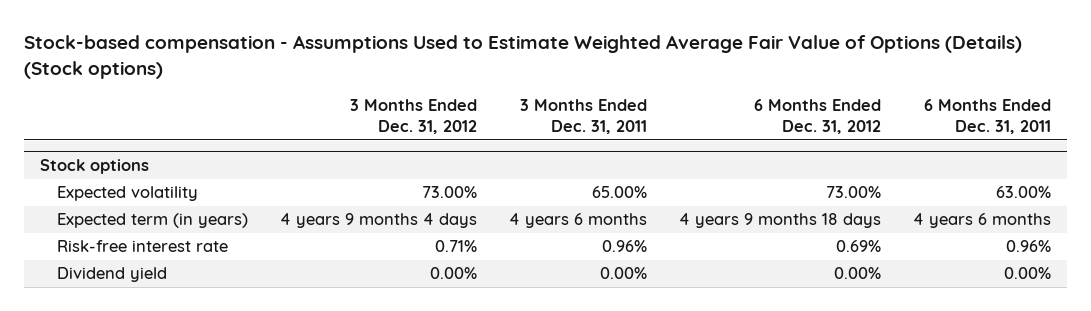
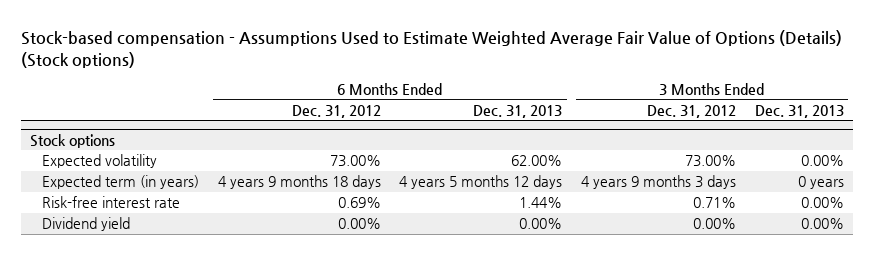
[519,98,647,135] 3 Months Ended Dec. 31, 2011 -> none
[923,98,1051,135] 6 Months Ended Dec. 31, 2011 -> none
none -> [473,104,563,118] Dec. 31, 2013
none -> [754,104,844,118] Dec. 31, 2013
[279,213,477,229] 4 years 9 months 4 days -> [581,175,737,190] 4 years 9 months 3 days

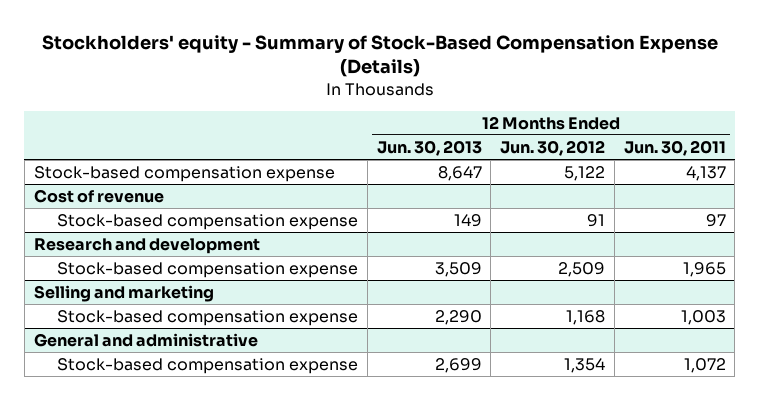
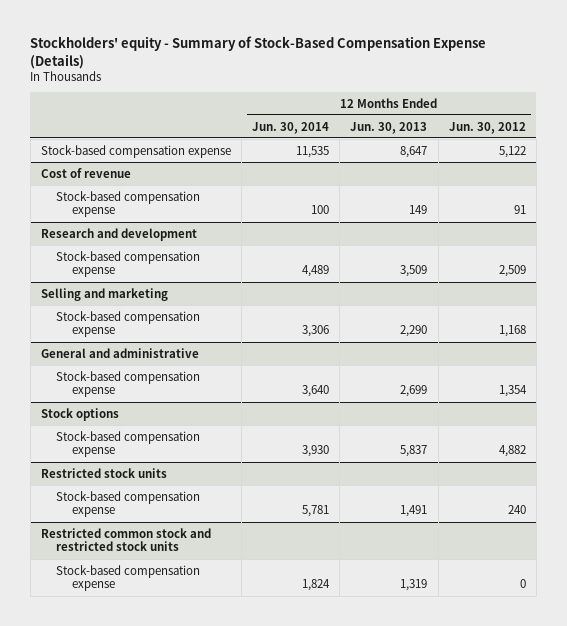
[623,139,726,156] Jun. 30, 2011 -> none
none -> [252,121,330,134] Jun. 30, 2014
none -> [40,407,119,421] Stock options
none -> [56,430,201,458] Stock-based compensation expense
none -> [40,467,167,478] Restricted stock units
none -> [56,490,201,518] Stock-based compensation expense
none -> [40,527,211,552] Restricted common stock and restricted stock units
none -> [56,564,201,592] Stock-based compensation expense

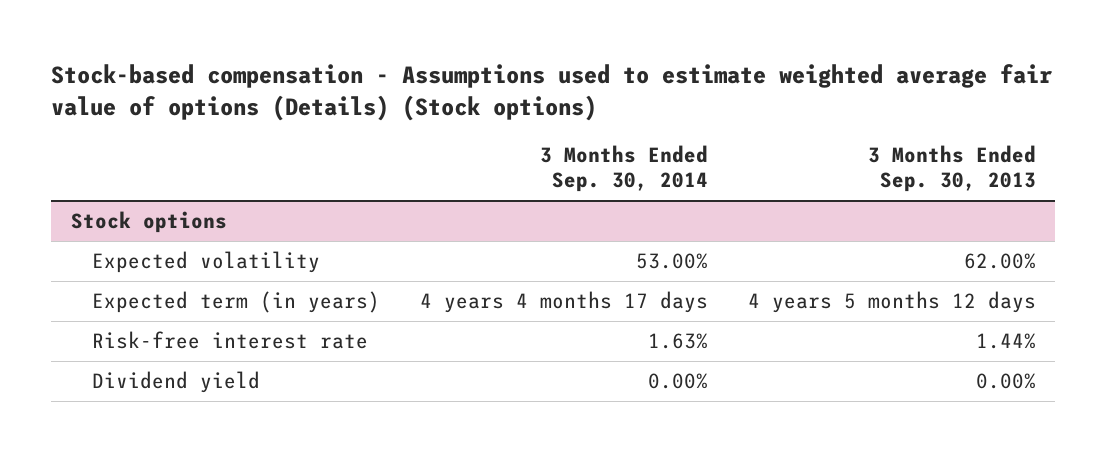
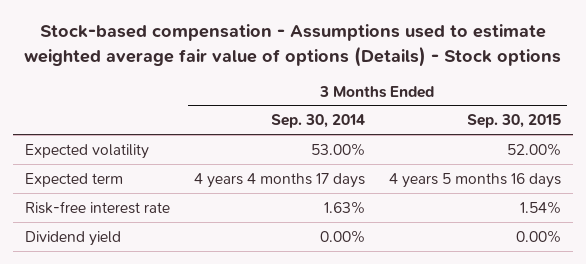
[50,63,1053,121] Stock-based compensation - Assumptions used to estimate weighted average fair value of options (Details) (Stock options) -> [23,24,561,67] Stock-based compensation - Assumptions used to estimate weighted average fair value of options (Details) - Stock options
[867,145,1036,193] 3 Months Ended Sep. 30, 2013 -> none
none -> [466,114,561,129] Sep. 30, 2015
[70,211,227,234] Stock options -> none
[92,291,381,314] Expected term (in years) -> [25,172,124,187] Expected term

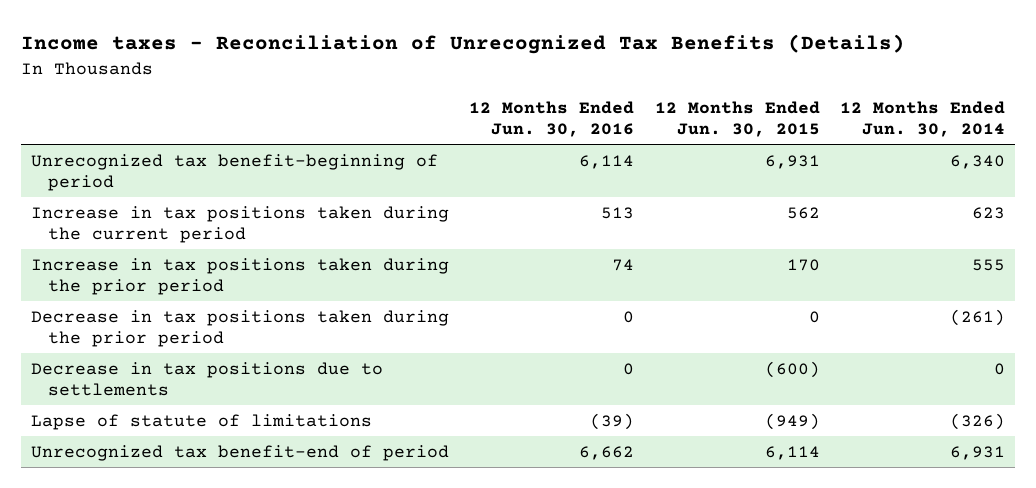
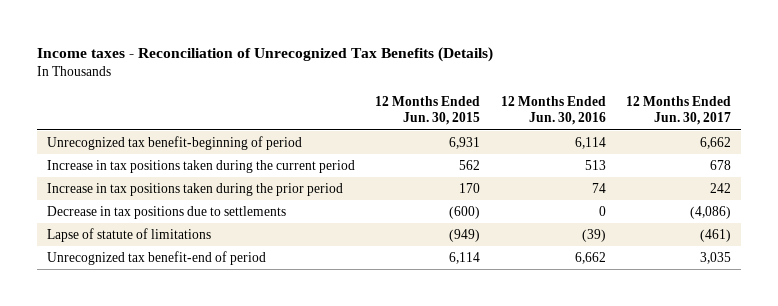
[839,100,1005,137] 12 Months Ended Jun. 30, 2014 -> none
none -> [626,95,732,126] 12 Months Ended Jun. 30, 2017
[31,309,450,347] Decrease in tax positions taken during the prior period -> none

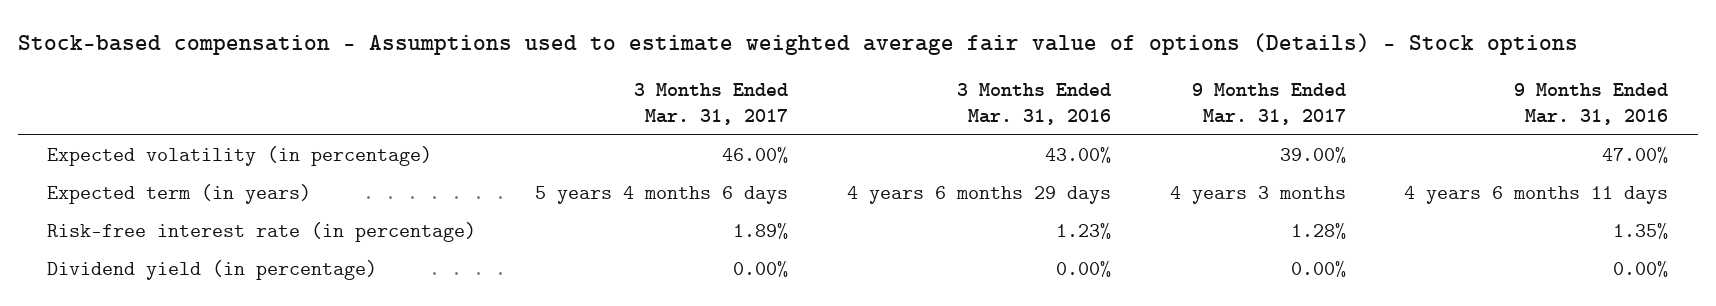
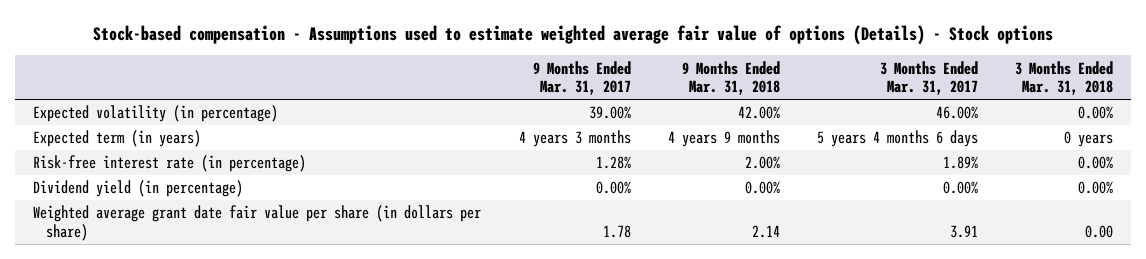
[956,82,1111,126] 3 Months Ended Mar. 31, 2016 -> none
[1514,82,1669,126] 9 Months Ended Mar. 31, 2016 -> none
none -> [681,60,780,96] 9 Months Ended Mar. 31, 2018
none -> [1014,60,1113,96] 3 Months Ended Mar. 31, 2018
none -> [33,205,482,241] Weighted average grant date fair value per share (in dollars per share)

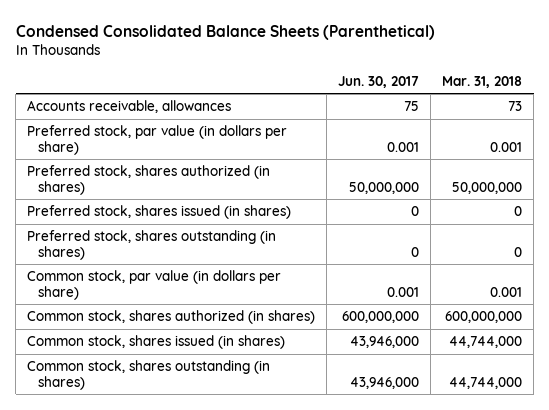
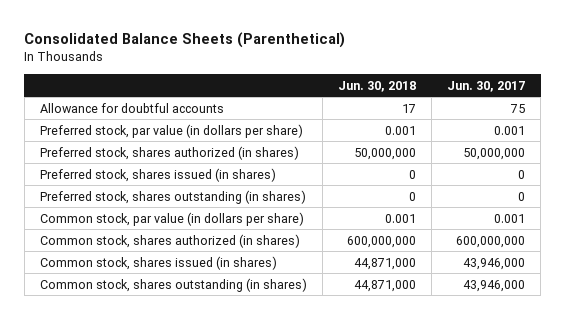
[15,24,435,40] Condensed Consolidated Balance Sheets (Parenthetical) -> [24,31,346,48] Consolidated Balance Sheets (Parenthetical)
[442,75,523,88] Mar. 31, 2018 -> none
none -> [337,80,416,92] Jun. 30, 2018
[27,100,232,114] Accounts receivable, allowances -> [39,102,224,113] Allowance for doubtful accounts

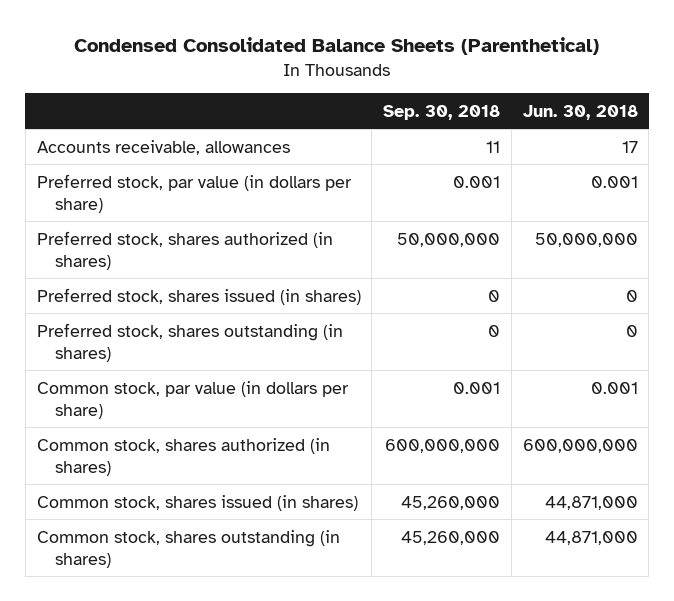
[24,31,346,48] Consolidated Balance Sheets (Parenthetical) -> [74,37,600,56] Condensed Consolidated Balance Sheets (Parenthetical)
[447,80,526,92] Jun. 30, 2017 -> none
none -> [383,104,501,120] Sep. 30, 2018
[39,102,224,113] Allowance for doubtful accounts -> [36,139,290,155] Accounts receivable, allowances

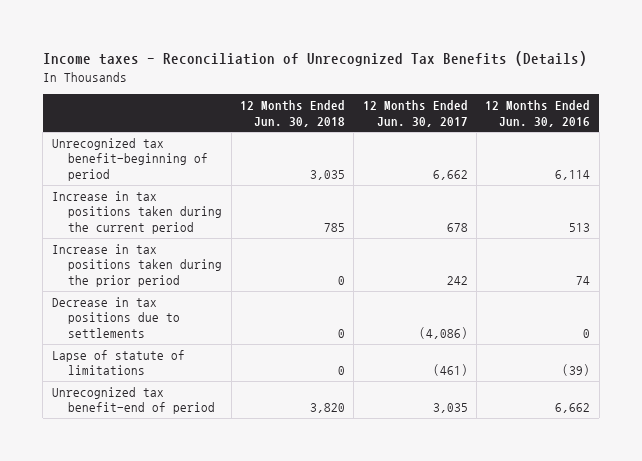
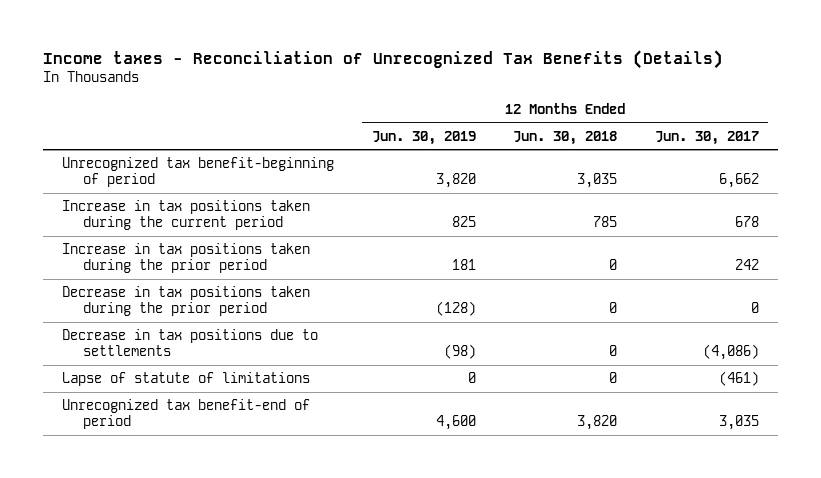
[485,100,591,127] 12 Months Ended Jun. 30, 2016 -> none
none -> [371,130,476,145] Jun. 30, 2019
none -> [62,286,311,317] Decrease in tax positions taken during the prior period

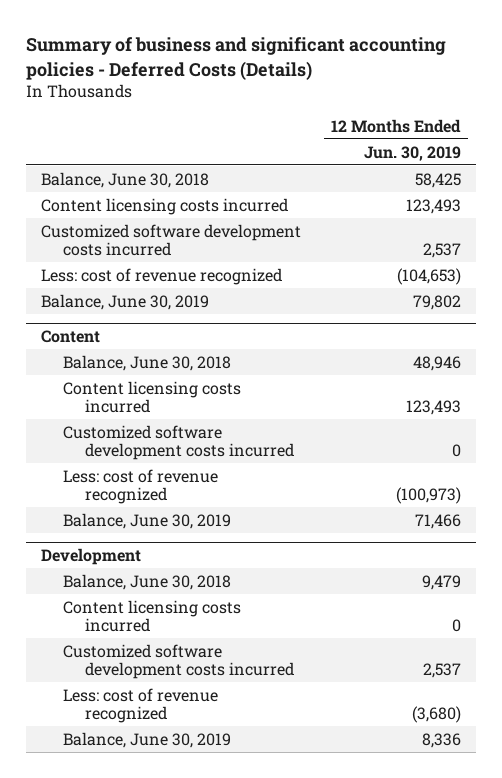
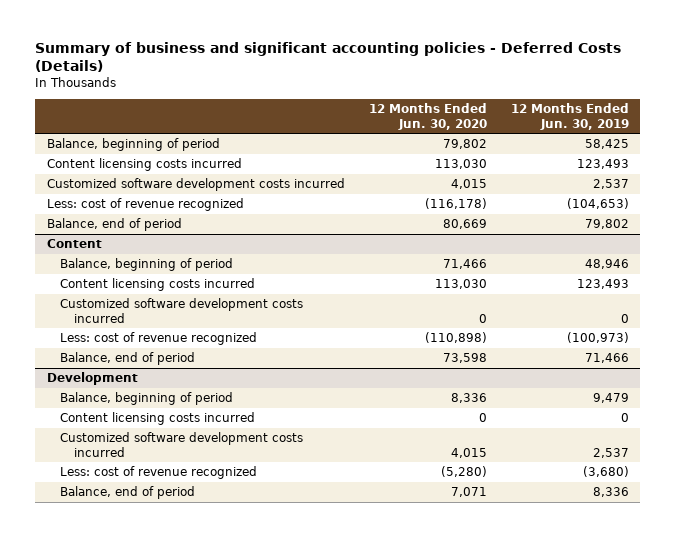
none -> [368,103,487,130] 12 Months Ended Jun. 30, 2020
[41,171,210,188] Balance, June 30, 2018 -> [46,138,220,152] Balance, beginning of period
[41,293,210,310] Balance, June 30, 2019 -> [46,218,182,232] Balance, end of period
[63,354,232,371] Balance, June 30, 2018 -> [60,258,234,272] Balance, beginning of period
[63,512,232,529] Balance, June 30, 2019 -> [60,352,196,366] Balance, end of period
[63,573,232,590] Balance, June 30, 2018 -> [60,392,234,406] Balance, beginning of period
[63,731,232,748] Balance, June 30, 2019 -> [60,486,196,500] Balance, end of period

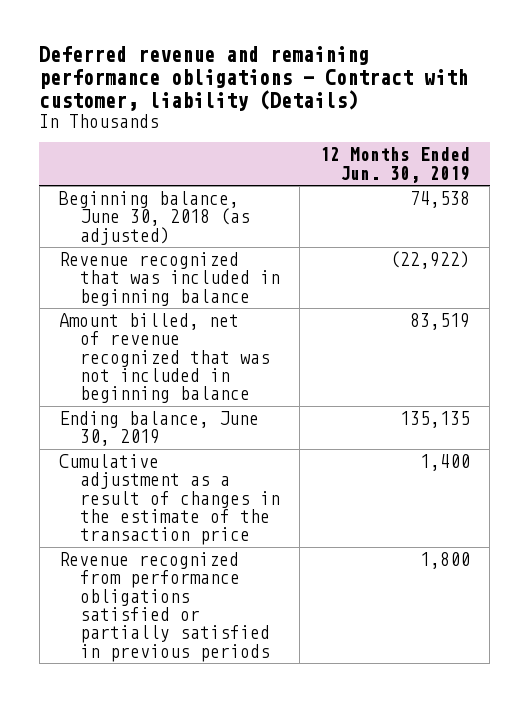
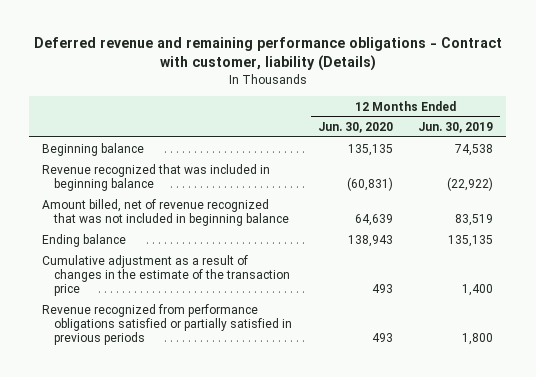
none -> [317,122,393,134] Jun. 30, 2020
[59,191,250,245] Beginning balance, June 30, 2018 (as adjusted) -> [42,142,145,156] Beginning balance
[59,411,260,447] Ending balance, June 30, 2019 -> [42,233,127,247] Ending balance

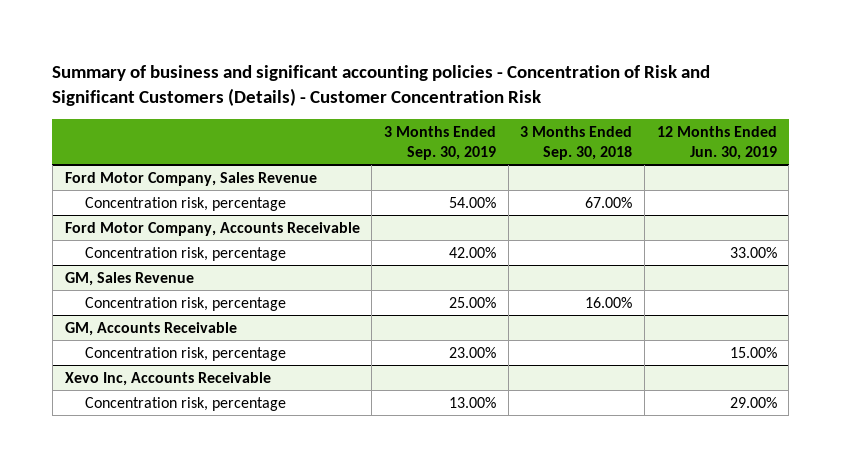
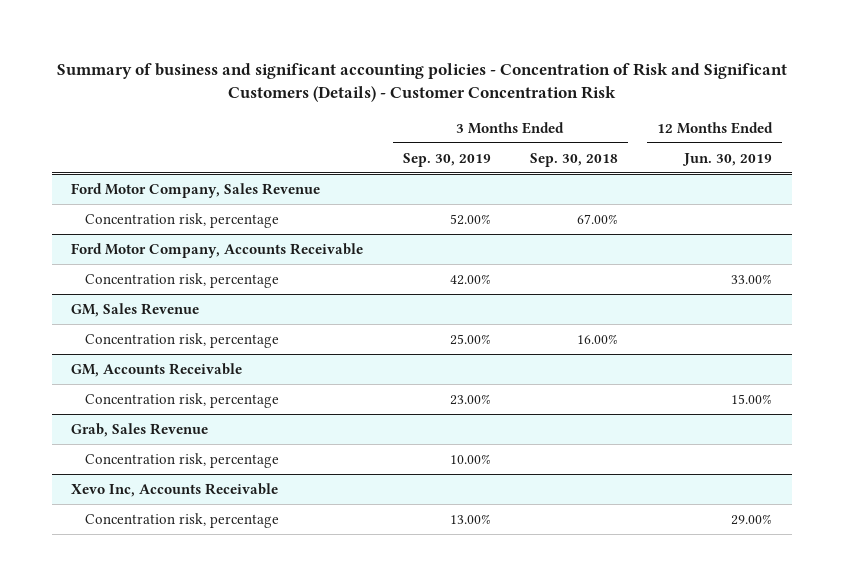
[448,196,496,208] 54.00% -> [449,213,491,225] 52.00%
none -> [71,422,209,437] Grab, Sales Revenue
none -> [84,452,279,468] Concentration risk, percentage

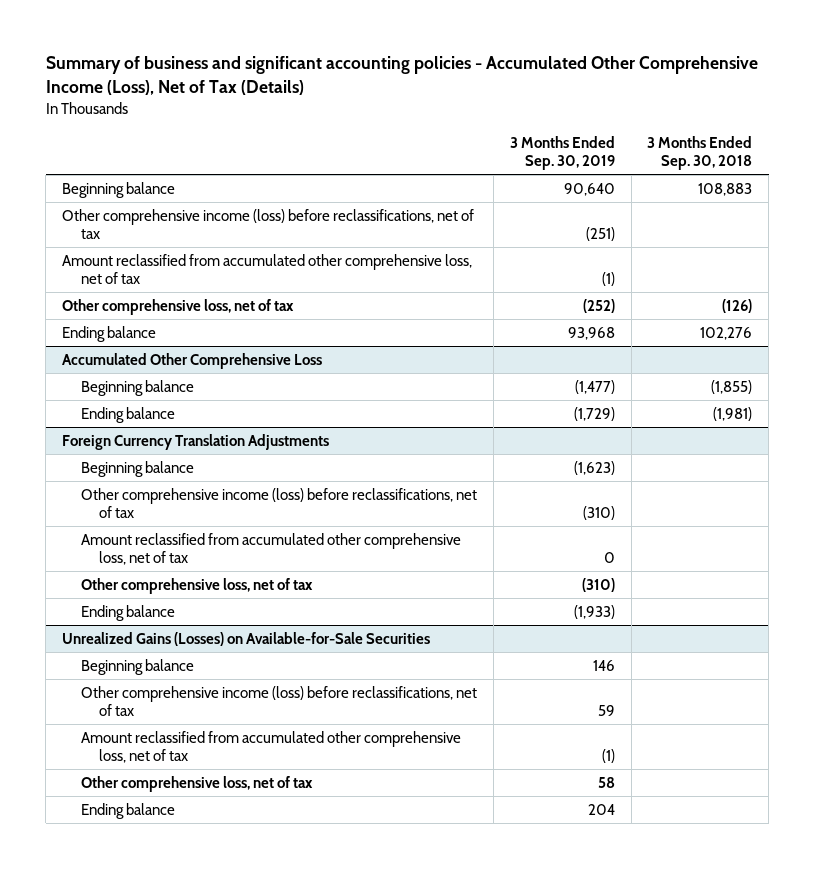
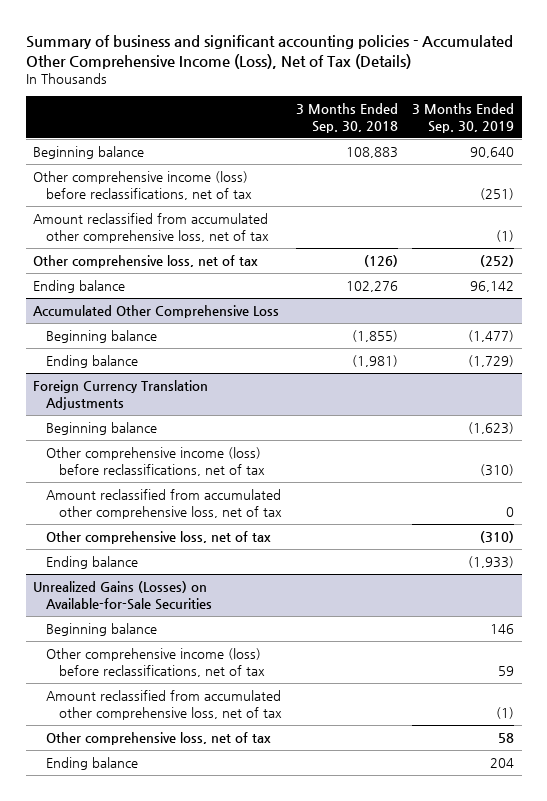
[567,327,615,341] 93,968 -> [470,280,515,292] 96,142

